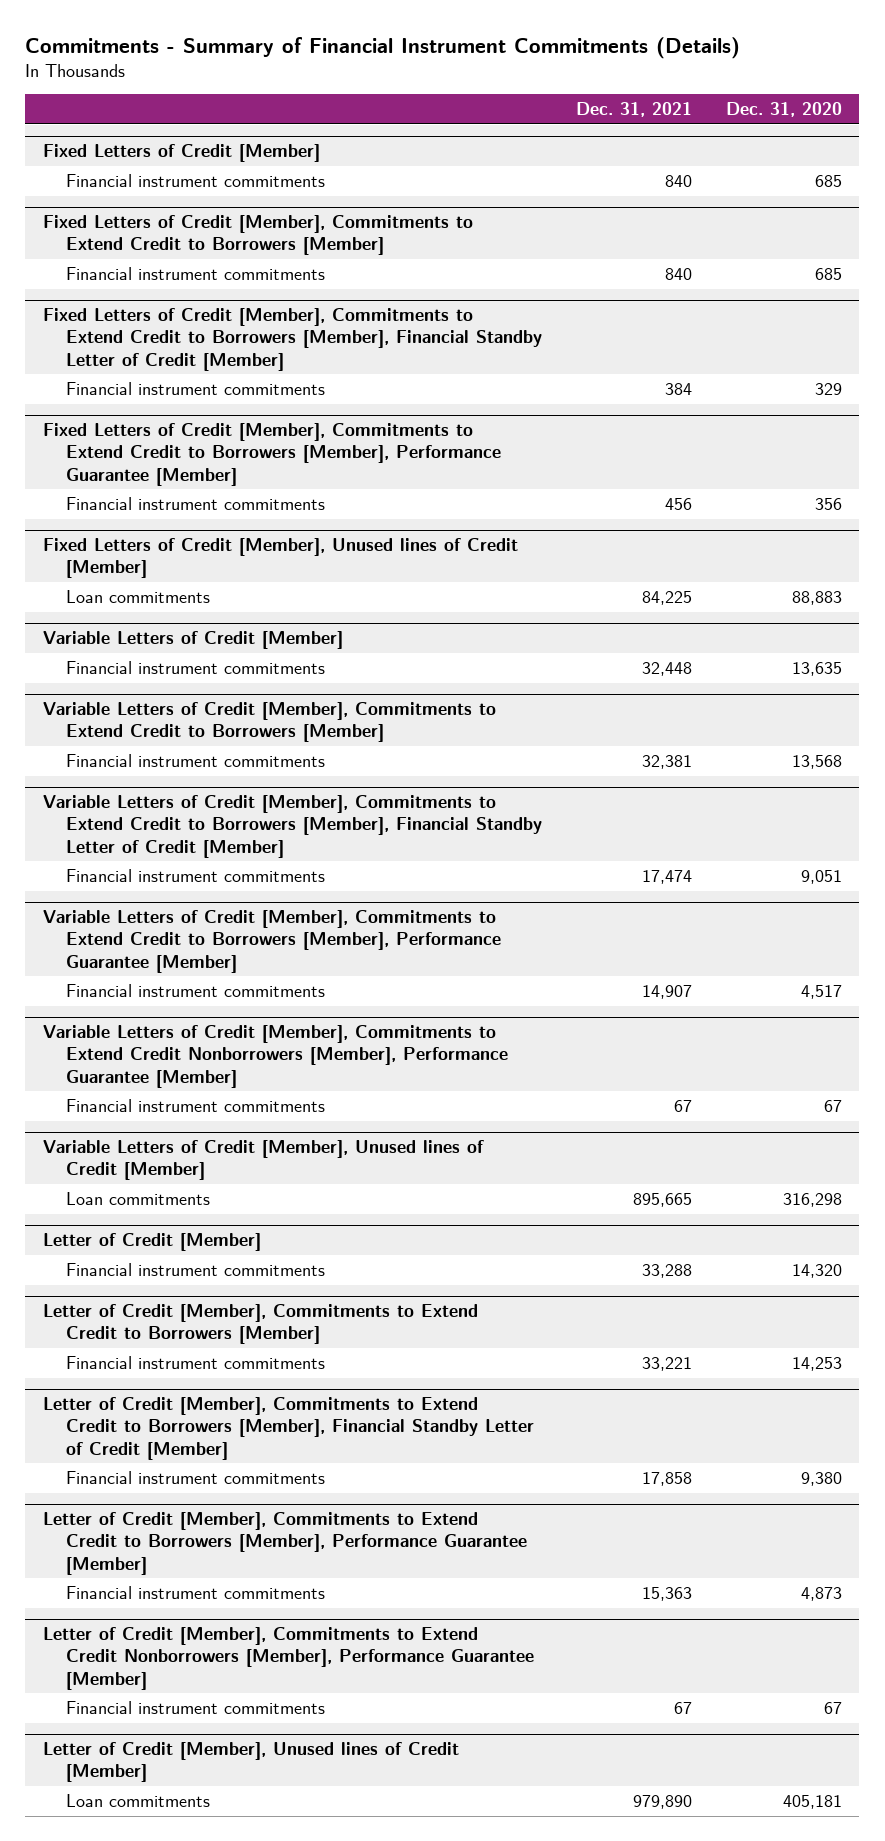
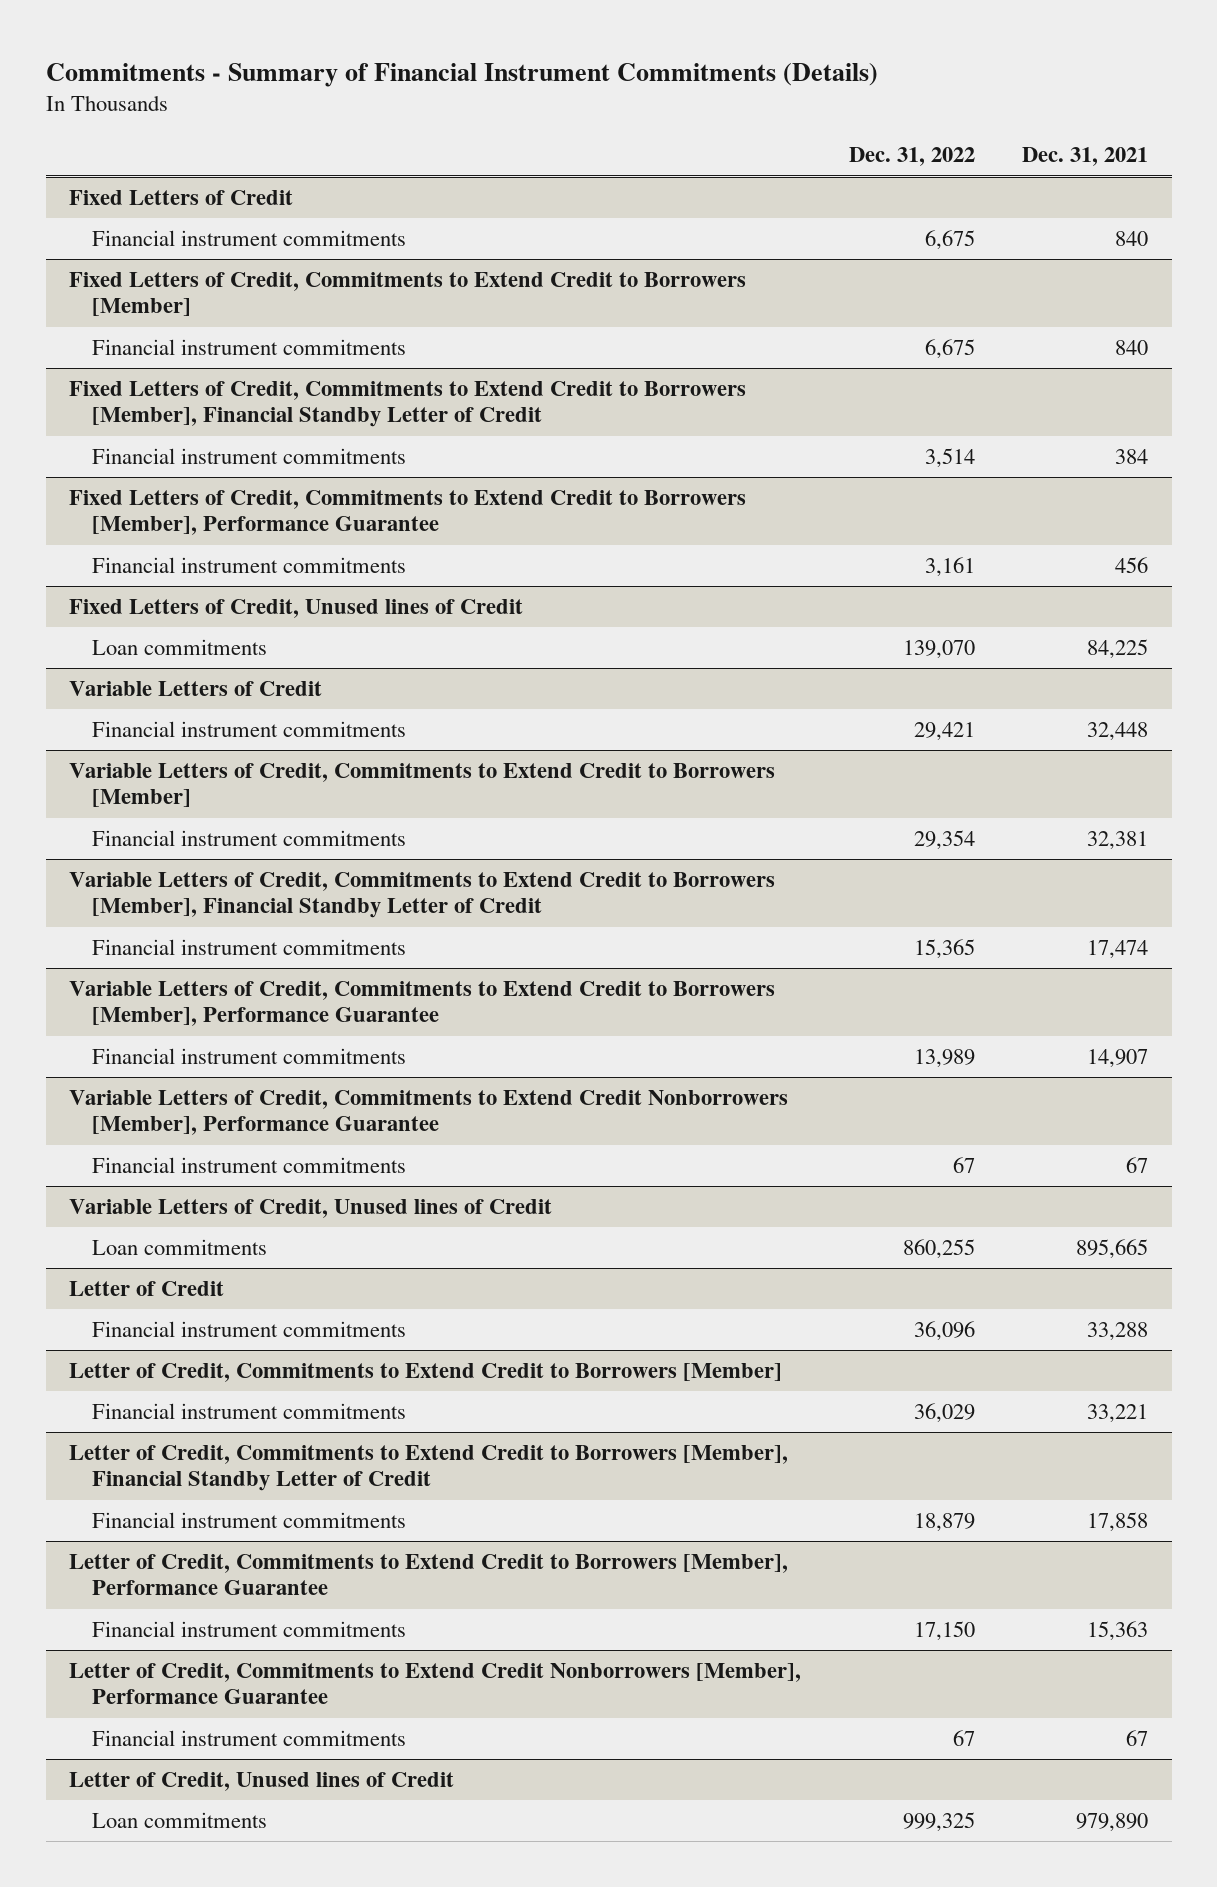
[726,102,843,118] Dec. 31, 2020 -> none
none -> [848,147,975,167] Dec. 31, 2022
[42,144,320,163] Fixed Letters of Credit [Member] -> [69,190,294,206] Fixed Letters of Credit
[42,215,473,256] Fixed Letters of Credit [Member], Commitments to Extend Credit to Borrowers [Member] -> [69,272,747,317] Fixed Letters of Credit, Commitments to Extend Credit to Borrowers [Member]
[42,308,542,371] Fixed Letters of Credit [Member], Commitments to Extend Credit to Borrowers [Member], Financial Standby Letter of Credit [Member] -> [69,381,747,428] Fixed Letters of Credit, Commitments to Extend Credit to Borrowers [Member], Financial Standby Letter of Credit
[42,423,501,486] Fixed Letters of Credit [Member], Commitments to Extend Credit to Borrowers [Member], Performance Guarantee [Member] -> [69,490,747,536] Fixed Letters of Credit, Commitments to Extend Credit to Borrowers [Member], Performance Guarantee
[42,538,518,579] Fixed Letters of Credit [Member], Unused lines of Credit [Member] -> [69,599,524,619] Fixed Letters of Credit, Unused lines of Credit
[42,631,343,650] Variable Letters of Credit [Member] -> [69,681,323,697] Variable Letters of Credit
[42,702,496,743] Variable Letters of Credit [Member], Commitments to Extend Credit to Borrowers [Member] -> [69,763,776,808] Variable Letters of Credit, Commitments to Extend Credit to Borrowers [Member]
[42,795,542,858] Variable Letters of Credit [Member], Commitments to Extend Credit to Borrowers [Member], Financial Standby Letter of Credit [Member] -> [69,872,776,919] Variable Letters of Credit, Commitments to Extend Credit to Borrowers [Member], Financial Standby Letter of Credit
[42,910,501,973] Variable Letters of Credit [Member], Commitments to Extend Credit to Borrowers [Member], Performance Guarantee [Member] -> [69,981,776,1027] Variable Letters of Credit, Commitments to Extend Credit to Borrowers [Member], Performance Guarantee
[42,1025,508,1088] Variable Letters of Credit [Member], Commitments to Extend Credit Nonborrowers [Member], Performance Guarantee [Member] -> [69,1090,789,1136] Variable Letters of Credit, Commitments to Extend Credit Nonborrowers [Member], Performance Guarantee
[42,1140,484,1181] Variable Letters of Credit [Member], Unused lines of Credit [Member] -> [69,1199,553,1219] Variable Letters of Credit, Unused lines of Credit
[42,1233,261,1252] Letter of Credit [Member] -> [69,1281,225,1297] Letter of Credit
[42,1304,478,1345] Letter of Credit [Member], Commitments to Extend Credit to Borrowers [Member] -> [69,1363,783,1383] Letter of Credit, Commitments to Extend Credit to Borrowers [Member]
[42,1397,534,1460] Letter of Credit [Member], Commitments to Extend Credit to Borrowers [Member], Financial Standby Letter of Credit [Member] -> [69,1445,789,1492] Letter of Credit, Commitments to Extend Credit to Borrowers [Member], Financial Standby Letter of Credit
[42,1512,527,1575] Letter of Credit [Member], Commitments to Extend Credit to Borrowers [Member], Performance Guarantee [Member] -> [69,1554,789,1596] Letter of Credit, Commitments to Extend Credit to Borrowers [Member], Performance Guarantee
[42,1627,534,1690] Letter of Credit [Member], Commitments to Extend Credit Nonborrowers [Member], Performance Guarantee [Member] -> [69,1663,802,1705] Letter of Credit, Commitments to Extend Credit Nonborrowers [Member], Performance Guarantee
[42,1742,459,1783] Letter of Credit [Member], Unused lines of Credit [Member] -> [69,1772,455,1792] Letter of Credit, Unused lines of Credit

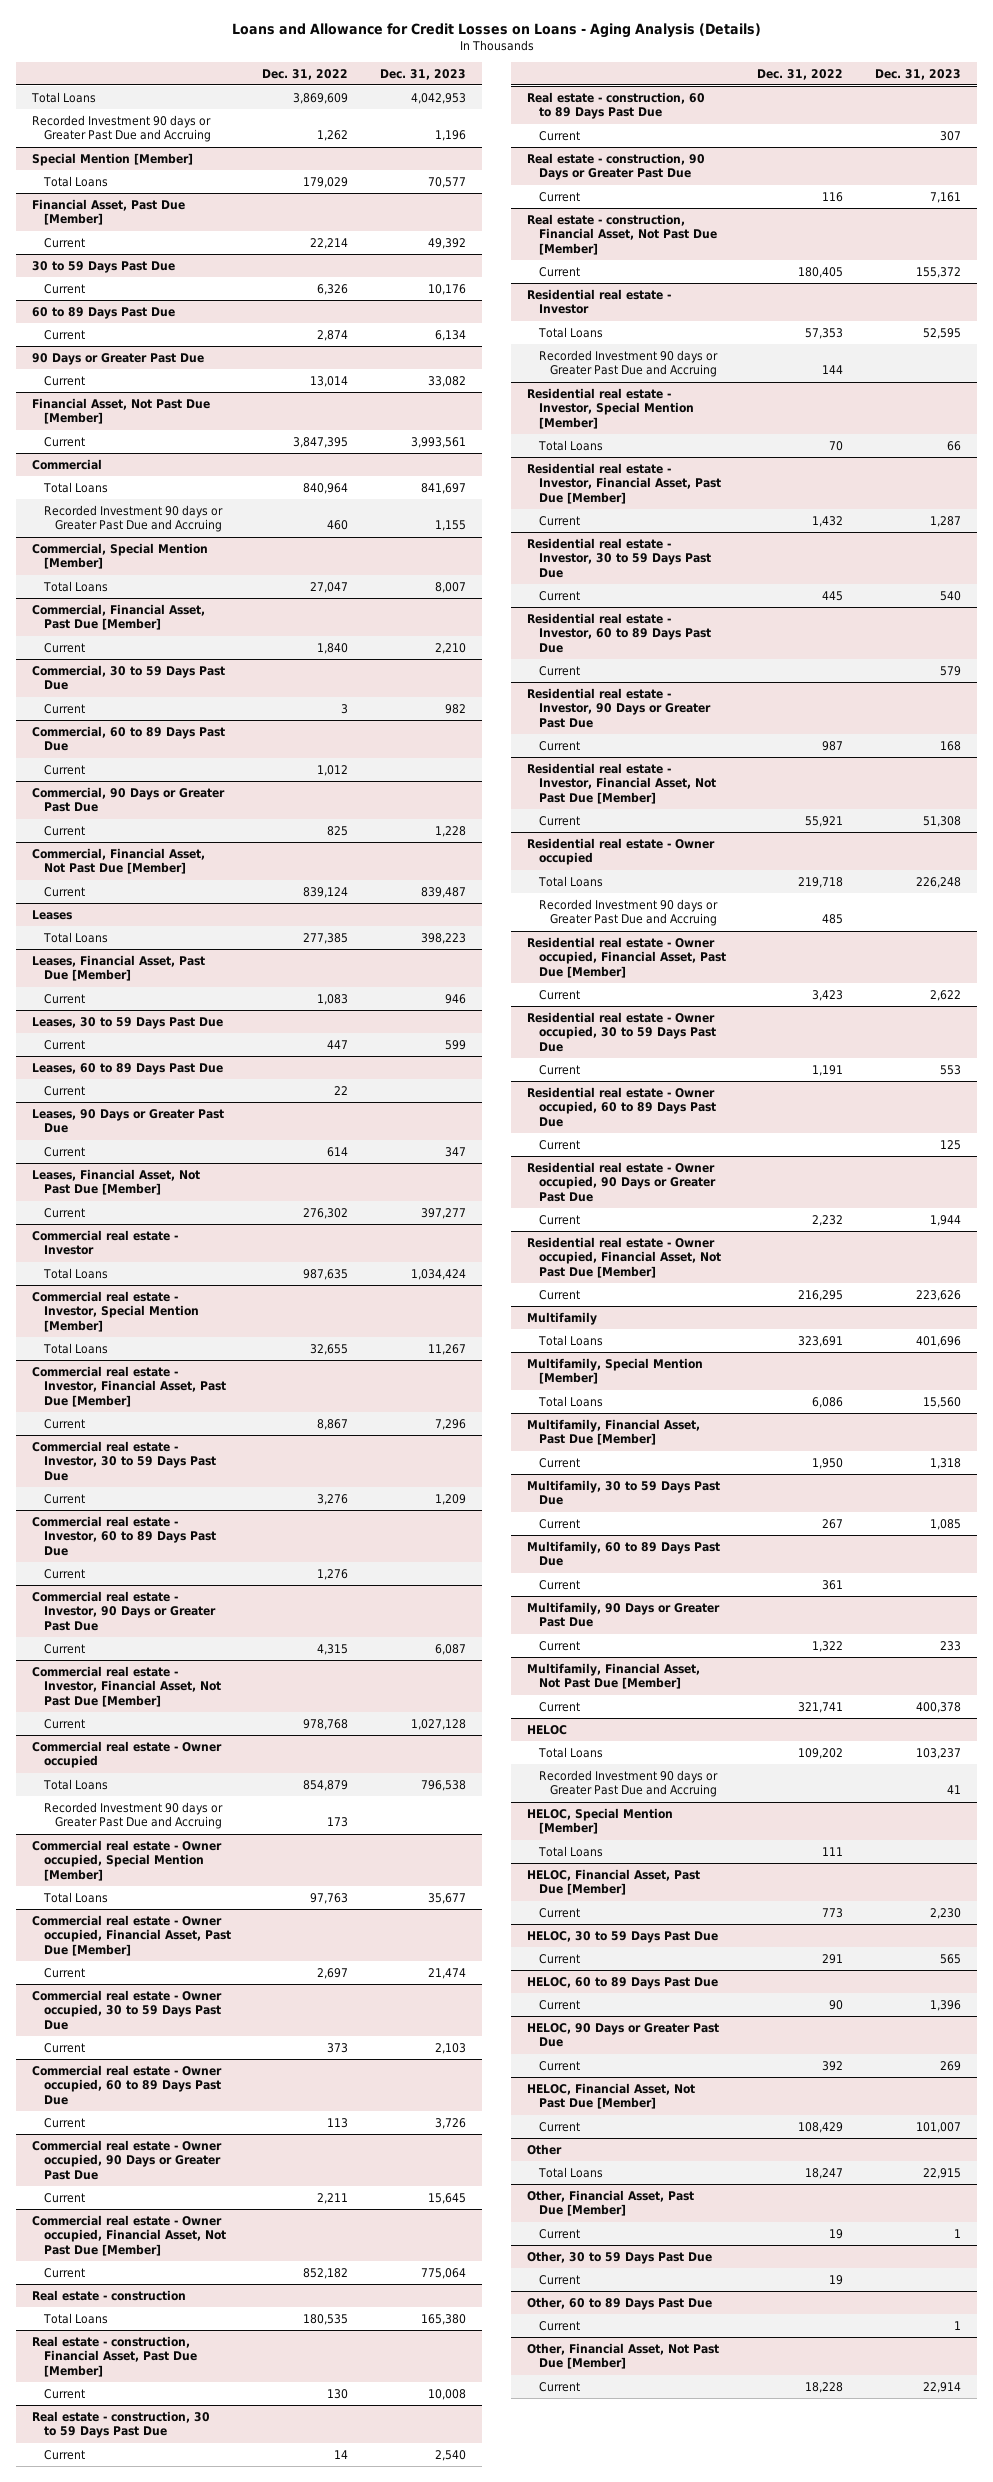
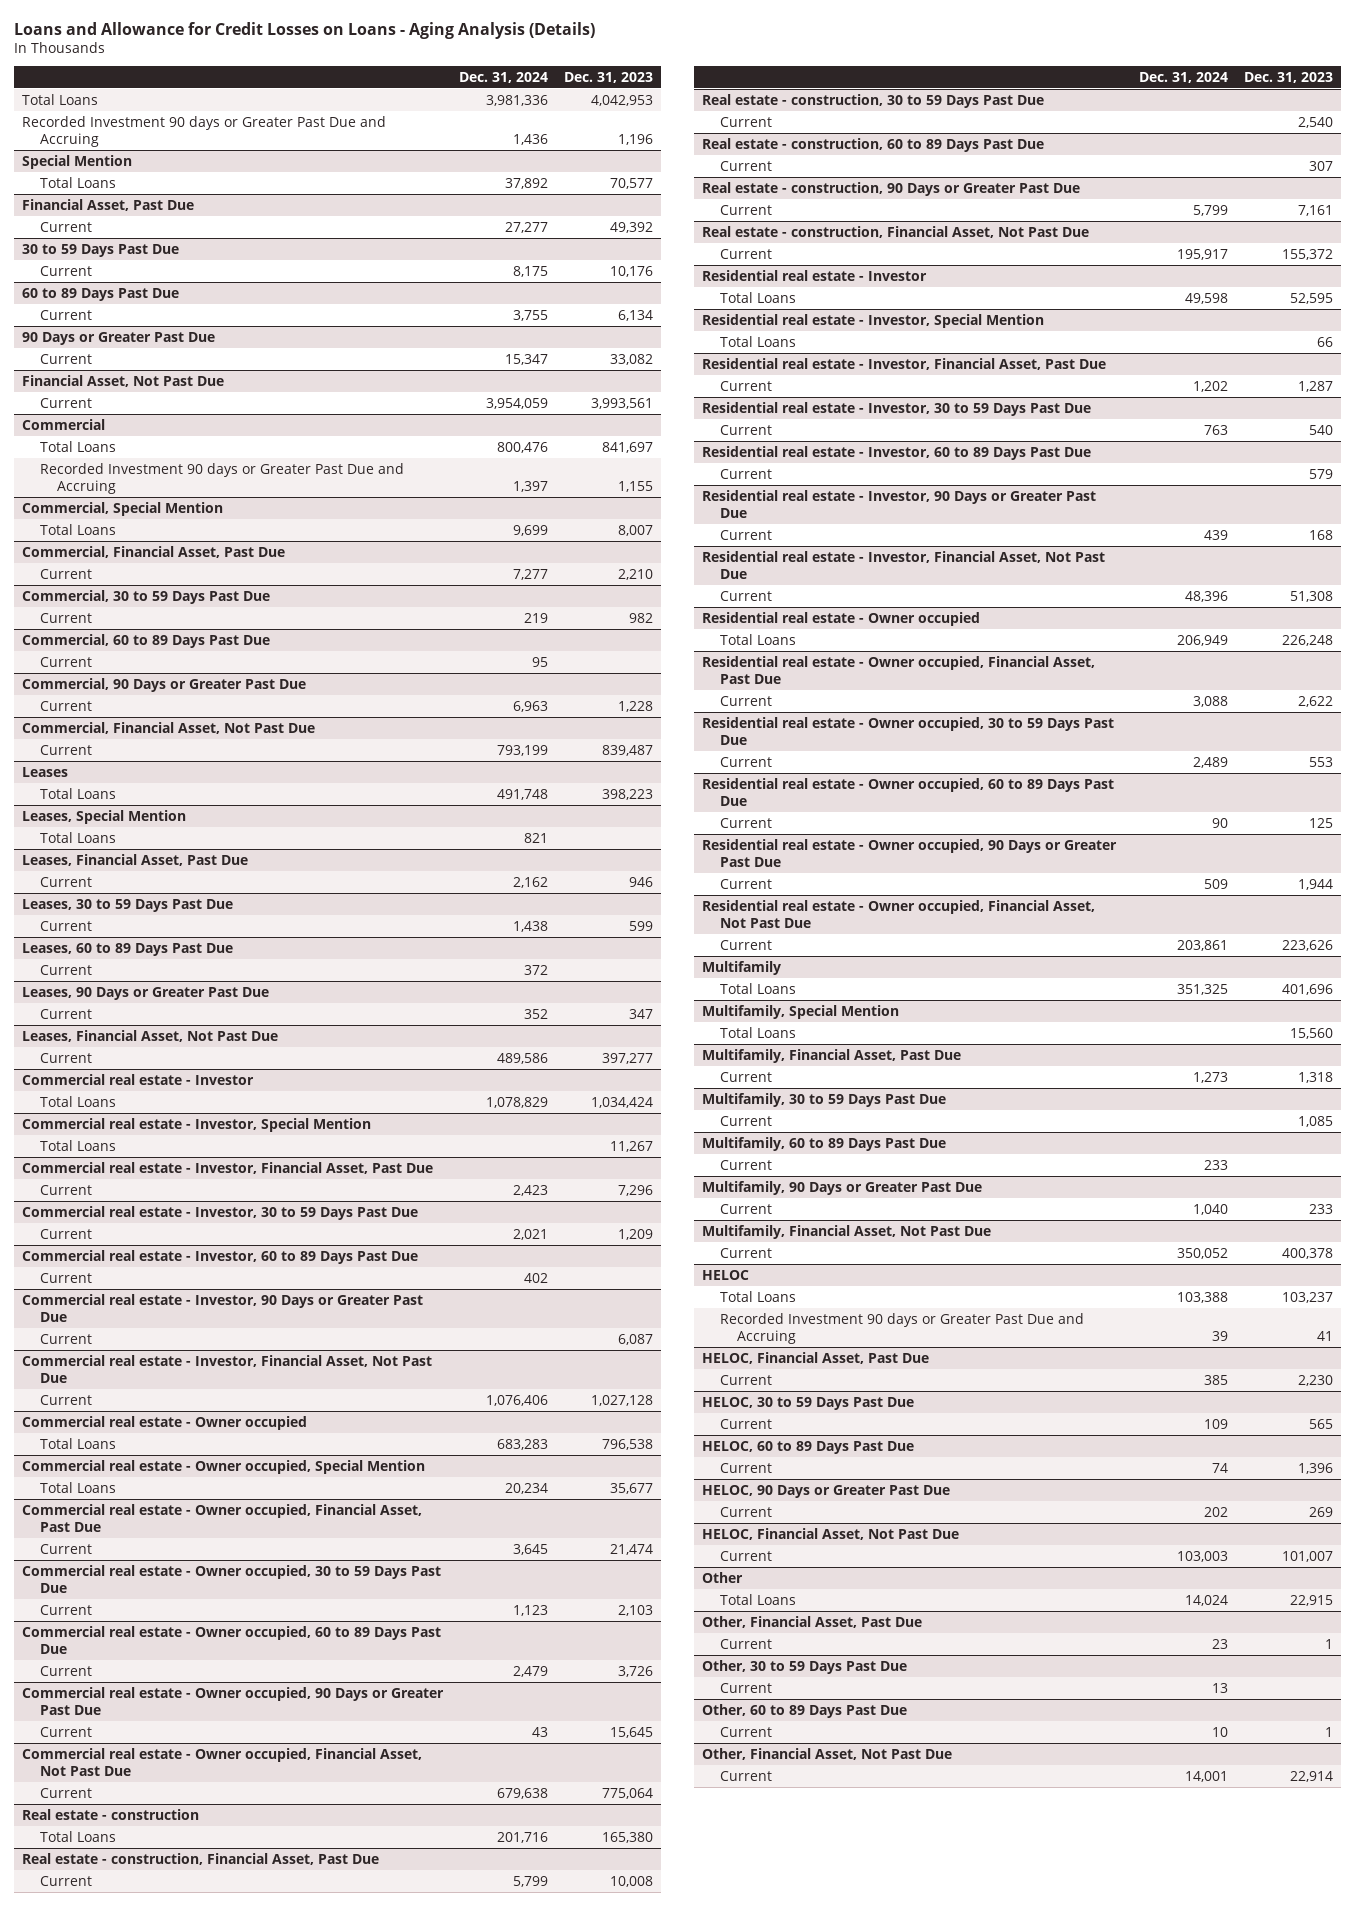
[262,68,349,80] Dec. 31, 2022 -> none
none -> [459,71,549,83] Dec. 31, 2024
[32,152,194,166] Special Mention [Member] -> [22,154,133,169] Special Mention
[32,198,186,226] Financial Asset, Past Due [Member] -> [22,198,195,211] Financial Asset, Past Due
[32,397,211,425] Financial Asset, Not Past Due [Member] -> [22,374,225,387] Financial Asset, Not Past Due
[32,542,209,570] Commercial, Special Mention [Member] -> [22,501,224,516] Commercial, Special Mention
[32,603,206,631] Commercial, Financial Asset, Past Due [Member] -> [22,545,286,558] Commercial, Financial Asset, Past Due
[32,847,206,875] Commercial, Financial Asset, Not Past Due [Member] -> [22,721,316,734] Commercial, Financial Asset, Not Past Due
none -> [22,809,187,824] Leases, Special Mention
none -> [39,831,116,843] Total Loans
[32,954,206,982] Leases, Financial Asset, Past Due [Member] -> [22,853,249,866] Leases, Financial Asset, Past Due
[32,1168,201,1196] Leases, Financial Asset, Not Past Due [Member] -> [22,1029,279,1042] Leases, Financial Asset, Not Past Due
[32,1290,199,1333] Commercial real estate - Investor, Special Mention [Member] -> [22,1117,372,1132] Commercial real estate - Investor, Special Mention
[32,1365,226,1408] Commercial real estate - Investor, Financial Asset, Past Due [Member] -> [22,1161,434,1174] Commercial real estate - Investor, Financial Asset, Past Due
[32,1665,221,1708] Commercial real estate - Investor, Financial Asset, Not Past Due [Member] -> [22,1354,433,1383] Commercial real estate - Investor, Financial Asset, Not Past Due
[43,1801,223,1830] Recorded Investment 90 days or Greater Past Due and Accruing -> none
[32,1839,223,1882] Commercial real estate - Owner occupied, Special Mention [Member] -> [22,1459,426,1474] Commercial real estate - Owner occupied, Special Mention
[32,1914,231,1957] Commercial real estate - Owner occupied, Financial Asset, Past Due [Member] -> [22,1503,423,1532] Commercial real estate - Owner occupied, Financial Asset, Past Due
[32,2214,226,2257] Commercial real estate - Owner occupied, Financial Asset, Not Past Due [Member] -> [22,1747,423,1776] Commercial real estate - Owner occupied, Financial Asset, Not Past Due
[32,2335,197,2378] Real estate - construction, Financial Asset, Past Due [Member] -> [22,1852,380,1865] Real estate - construction, Financial Asset, Past Due
[527,213,717,256] Real estate - construction, Financial Asset, Not Past Due [Member] -> [702,225,1090,238] Real estate - construction, Financial Asset, Not Past Due
[538,349,718,378] Recorded Investment 90 days or Greater Past Due and Accruing -> none
[527,387,694,430] Residential real estate - Investor, Special Mention [Member] -> [702,313,1045,328] Residential real estate - Investor, Special Mention
[527,462,721,505] Residential real estate - Investor, Financial Asset, Past Due [Member] -> [702,357,1107,370] Residential real estate - Investor, Financial Asset, Past Due
[527,762,716,805] Residential real estate - Investor, Financial Asset, Not Past Due [Member] -> [702,550,1106,579] Residential real estate - Investor, Financial Asset, Not Past Due
[538,898,718,927] Recorded Investment 90 days or Greater Past Due and Accruing -> none
[527,936,726,979] Residential real estate - Owner occupied, Financial Asset, Past Due [Member] -> [702,655,1096,684] Residential real estate - Owner occupied, Financial Asset, Past Due
[527,1236,721,1279] Residential real estate - Owner occupied, Financial Asset, Not Past Due [Member] -> [702,899,1096,928] Residential real estate - Owner occupied, Financial Asset, Not Past Due
[527,1357,704,1385] Multifamily, Special Mention [Member] -> [702,1004,900,1019] Multifamily, Special Mention
[527,1418,701,1446] Multifamily, Financial Asset, Past Due [Member] -> [702,1048,962,1063] Multifamily, Financial Asset, Past Due
[527,1662,701,1690] Multifamily, Financial Asset, Not Past Due [Member] -> [702,1224,992,1239] Multifamily, Financial Asset, Not Past Due
[527,1807,674,1835] HELOC, Special Mention [Member] -> none
[537,1845,603,1857] Total Loans -> none
[527,1868,701,1896] HELOC, Financial Asset, Past Due [Member] -> [702,1351,930,1364] HELOC, Financial Asset, Past Due
[527,2082,696,2110] HELOC, Financial Asset, Not Past Due [Member] -> [702,1527,960,1540] HELOC, Financial Asset, Not Past Due
[527,2189,695,2217] Other, Financial Asset, Past Due [Member] -> [702,1615,923,1628] Other, Financial Asset, Past Due
[527,2342,720,2370] Other, Financial Asset, Not Past Due [Member] -> [702,1747,953,1760] Other, Financial Asset, Not Past Due

